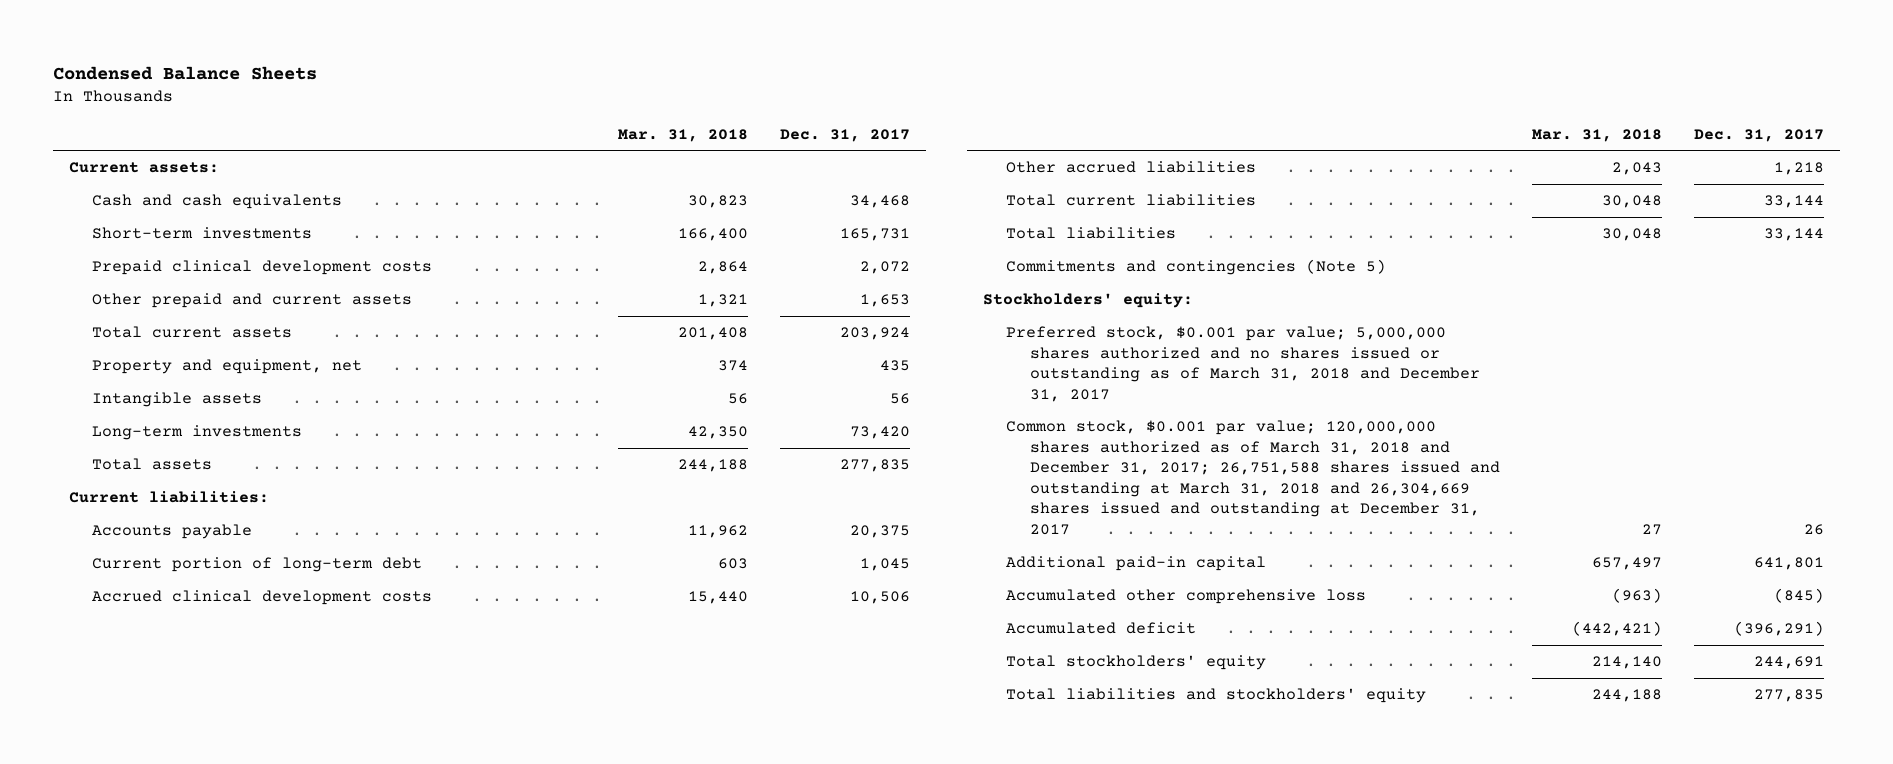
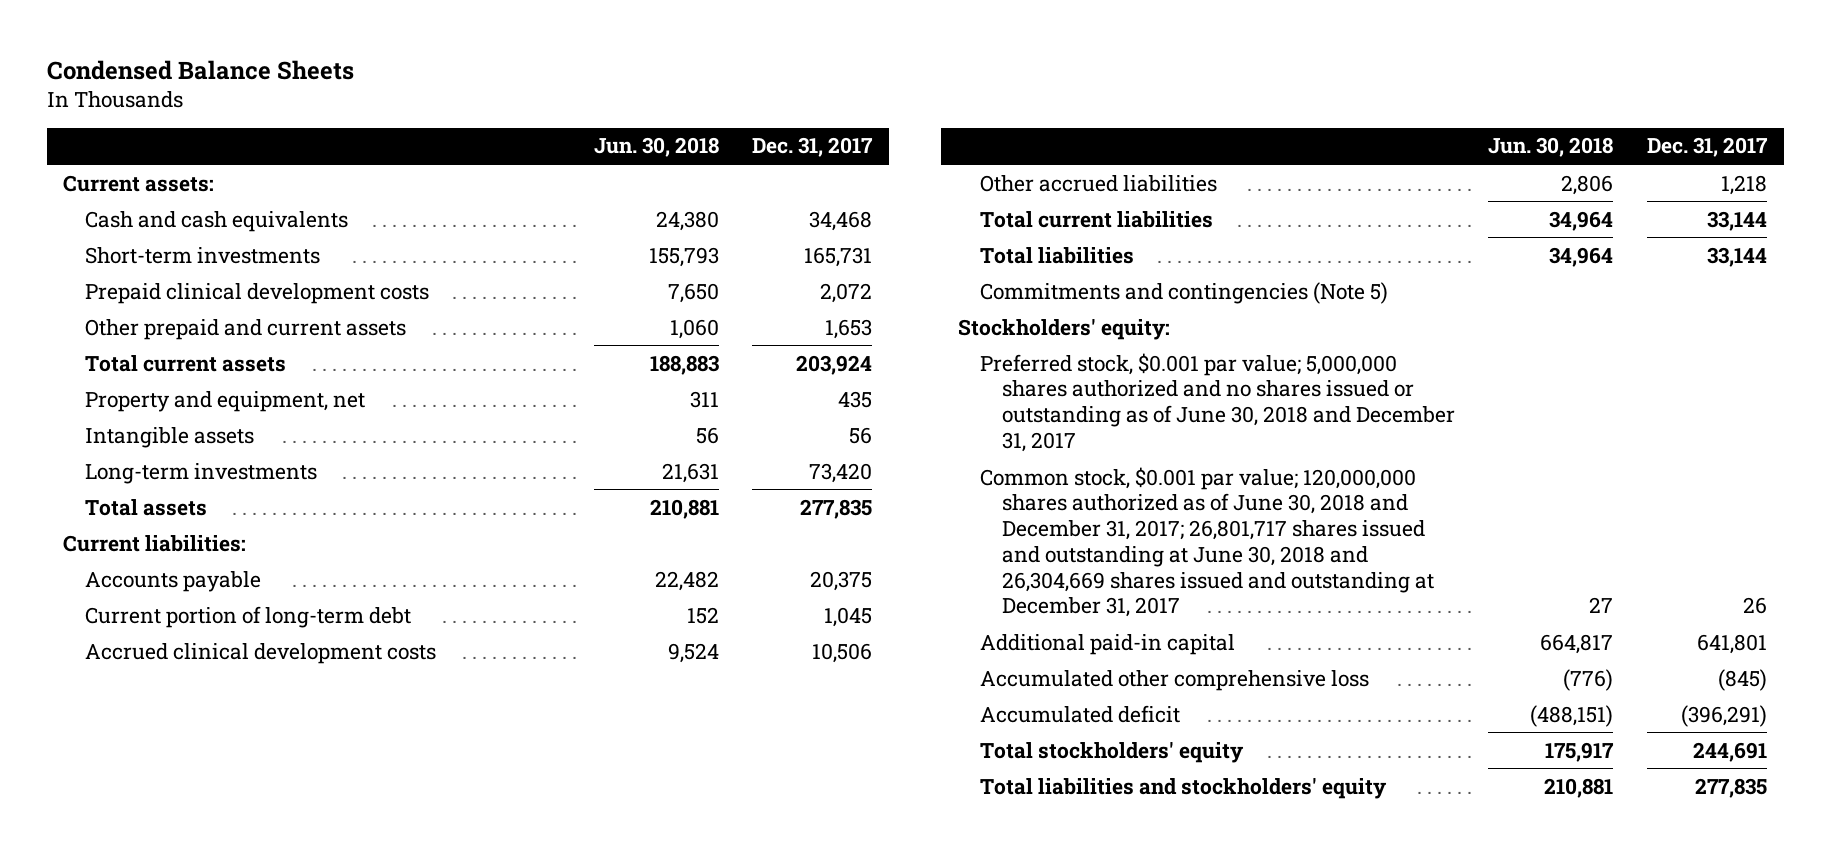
[617,128,748,142] Mar. 31, 2018 -> none
none -> [593,137,719,158] Jun. 30, 2018
[1006,326,1480,402] Preferred stock, $0.001 par value; 5,000,000 shares authorized and no shares issued or outstanding as of March 31, 2018 and December 31, 2017 -> [979,352,1455,452] Preferred stock, $0.001 par value; 5,000,000 shares authorized and no shares issued or outstanding as of June 30, 2018 and December 31, 2017
[1006,420,1500,536] Common stock, $0.001 par value; 120,000,000 shares authorized as of March 31, 2018 and December 31, 2017; 26,751,588 shares issued and outstanding at March 31, 2018 and 26,304,669 shares issued and outstanding at December 31, 2017 -> [979,466,1434,618] Common stock, $0.001 par value; 120,000,000 shares authorized as of June 30, 2018 and December 31, 2017; 26,801,717 shares issued and outstanding at June 30, 2018 and 26,304,669 shares issued and outstanding at December 31, 2017

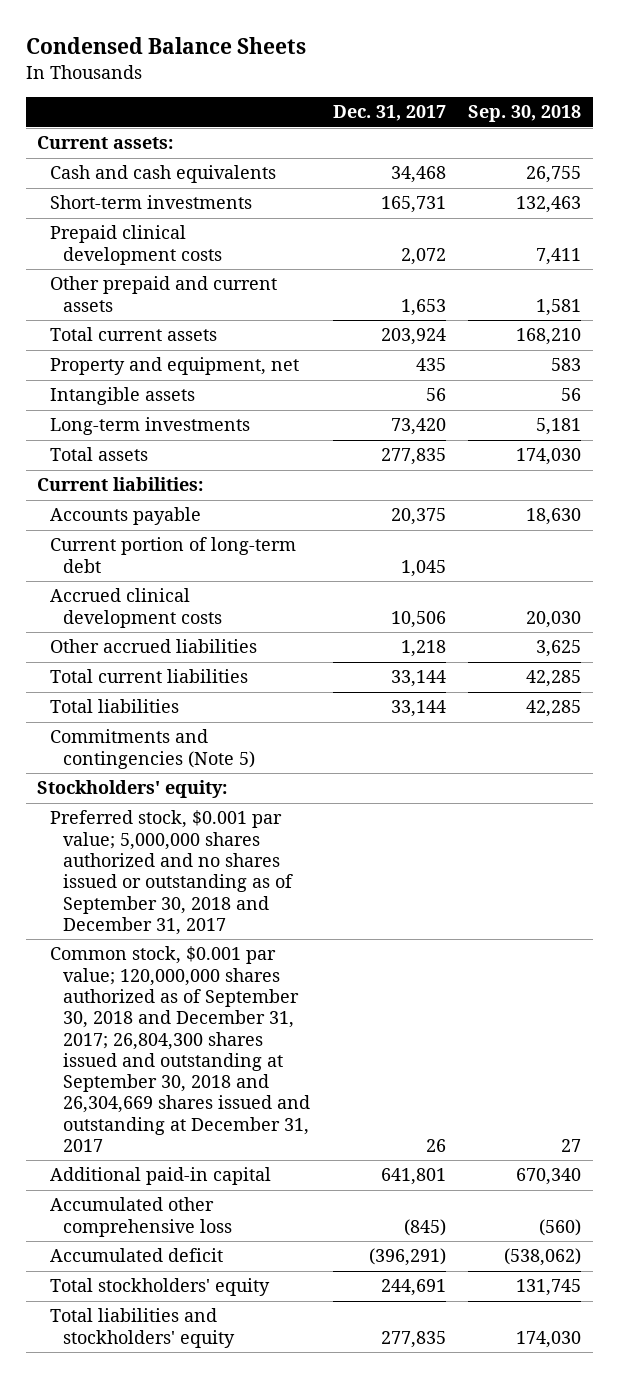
[593,137,719,158] Jun. 30, 2018 -> none
none -> [468,105,582,123] Sep. 30, 2018
[979,352,1455,452] Preferred stock, $0.001 par value; 5,000,000 shares authorized and no shares issued or outstanding as of June 30, 2018 and December 31, 2017 -> [50,810,294,935] Preferred stock, $0.001 par value; 5,000,000 shares authorized and no shares issued or outstanding as of September 30, 2018 and December 31, 2017
[979,466,1434,618] Common stock, $0.001 par value; 120,000,000 shares authorized as of June 30, 2018 and December 31, 2017; 26,801,717 shares issued and outstanding at June 30, 2018 and 26,304,669 shares issued and outstanding at December 31, 2017 -> [50,946,311,1152] Common stock, $0.001 par value; 120,000,000 shares authorized as of September 30, 2018 and December 31, 2017; 26,804,300 shares issued and outstanding at September 30, 2018 and 26,304,669 shares issued and outstanding at December 31, 2017

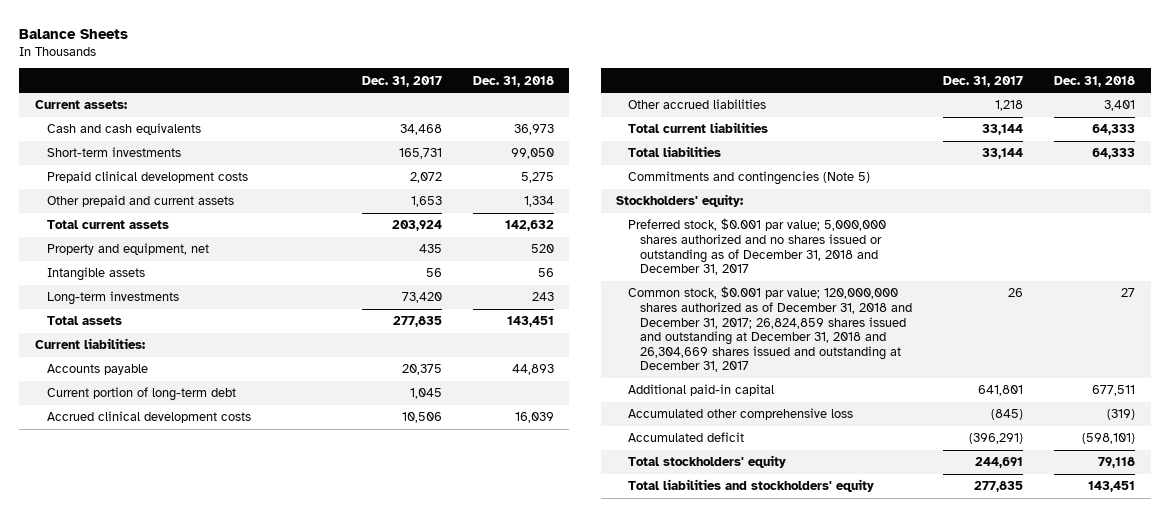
[26,37,307,55] Condensed Balance Sheets -> [19,28,129,39] Balance Sheets
[468,105,582,123] Sep. 30, 2018 -> none
none -> [472,75,554,87] Dec. 31, 2018
[50,810,294,935] Preferred stock, $0.001 par value; 5,000,000 shares authorized and no shares issued or outstanding as of September 30, 2018 and December 31, 2017 -> [628,218,887,276] Preferred stock, $0.001 par value; 5,000,000 shares authorized and no shares issued or outstanding as of December 31, 2018 and December 31, 2017
[50,946,311,1152] Common stock, $0.001 par value; 120,000,000 shares authorized as of September 30, 2018 and December 31, 2017; 26,804,300 shares issued and outstanding at September 30, 2018 and 26,304,669 shares issued and outstanding at December 31, 2017 -> [628,286,912,373] Common stock, $0.001 par value; 120,000,000 shares authorized as of December 31, 2018 and December 31, 2017; 26,824,859 shares issued and outstanding at December 31, 2018 and 26,304,669 shares issued and outstanding at December 31, 2017

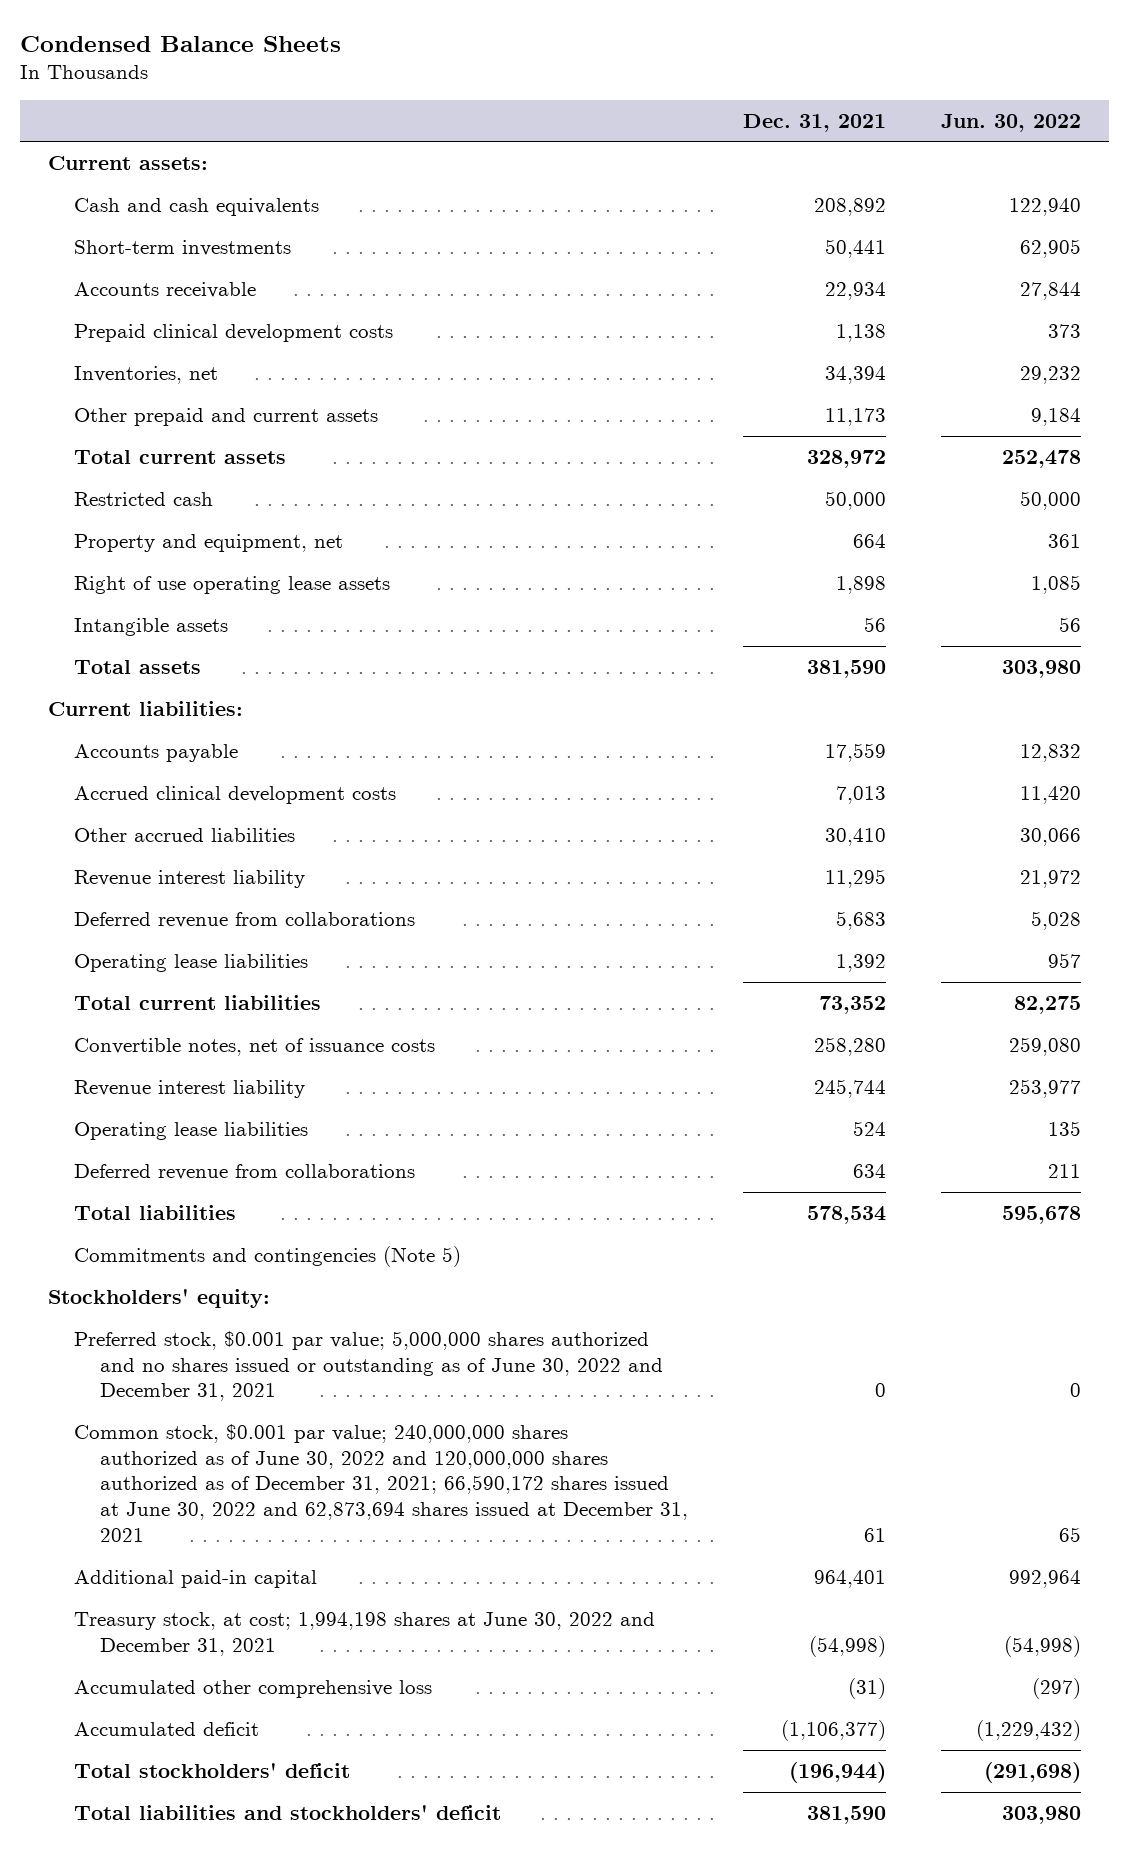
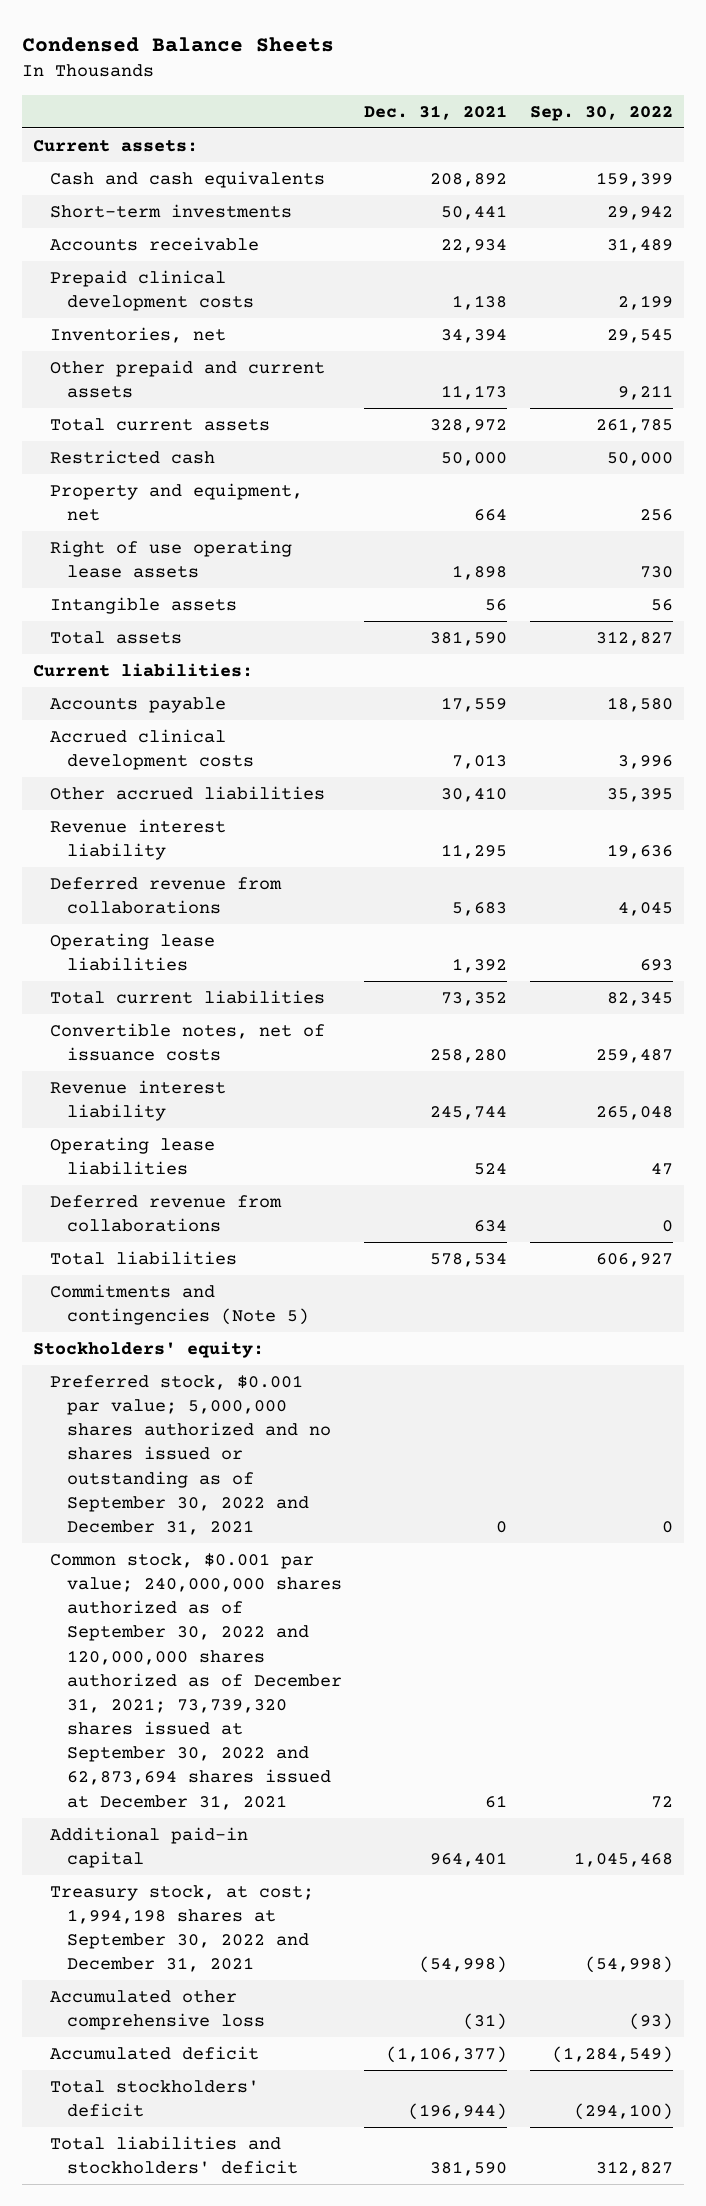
[940,113,1081,132] Jun. 30, 2022 -> none
none -> [529,105,673,121] Sep. 30, 2022
[73,1330,663,1402] Preferred stock, $0.001 par value; 5,000,000 shares authorized and no shares issued or outstanding as of June 30, 2022 and December 31, 2021 -> [50,1374,331,1535] Preferred stock, $0.001 par value; 5,000,000 shares authorized and no shares issued or outstanding as of September 30, 2022 and December 31, 2021
[73,1423,688,1542] Common stock, $0.001 par value; 240,000,000 shares authorized as of June 30, 2022 and 120,000,000 shares authorized as of December 31, 2021; 66,590,172 shares issued at June 30, 2022 and 62,873,694 shares issued at December 31, 2021 -> [50,1552,342,1810] Common stock, $0.001 par value; 240,000,000 shares authorized as of September 30, 2022 and 120,000,000 shares authorized as of December 31, 2021; 73,739,320 shares issued at September 30, 2022 and 62,873,694 shares issued at December 31, 2021
[73,1611,655,1656] Treasury stock, at cost; 1,994,198 shares at June 30, 2022 and December 31, 2021 -> [50,1884,315,1973] Treasury stock, at cost; 1,994,198 shares at September 30, 2022 and December 31, 2021

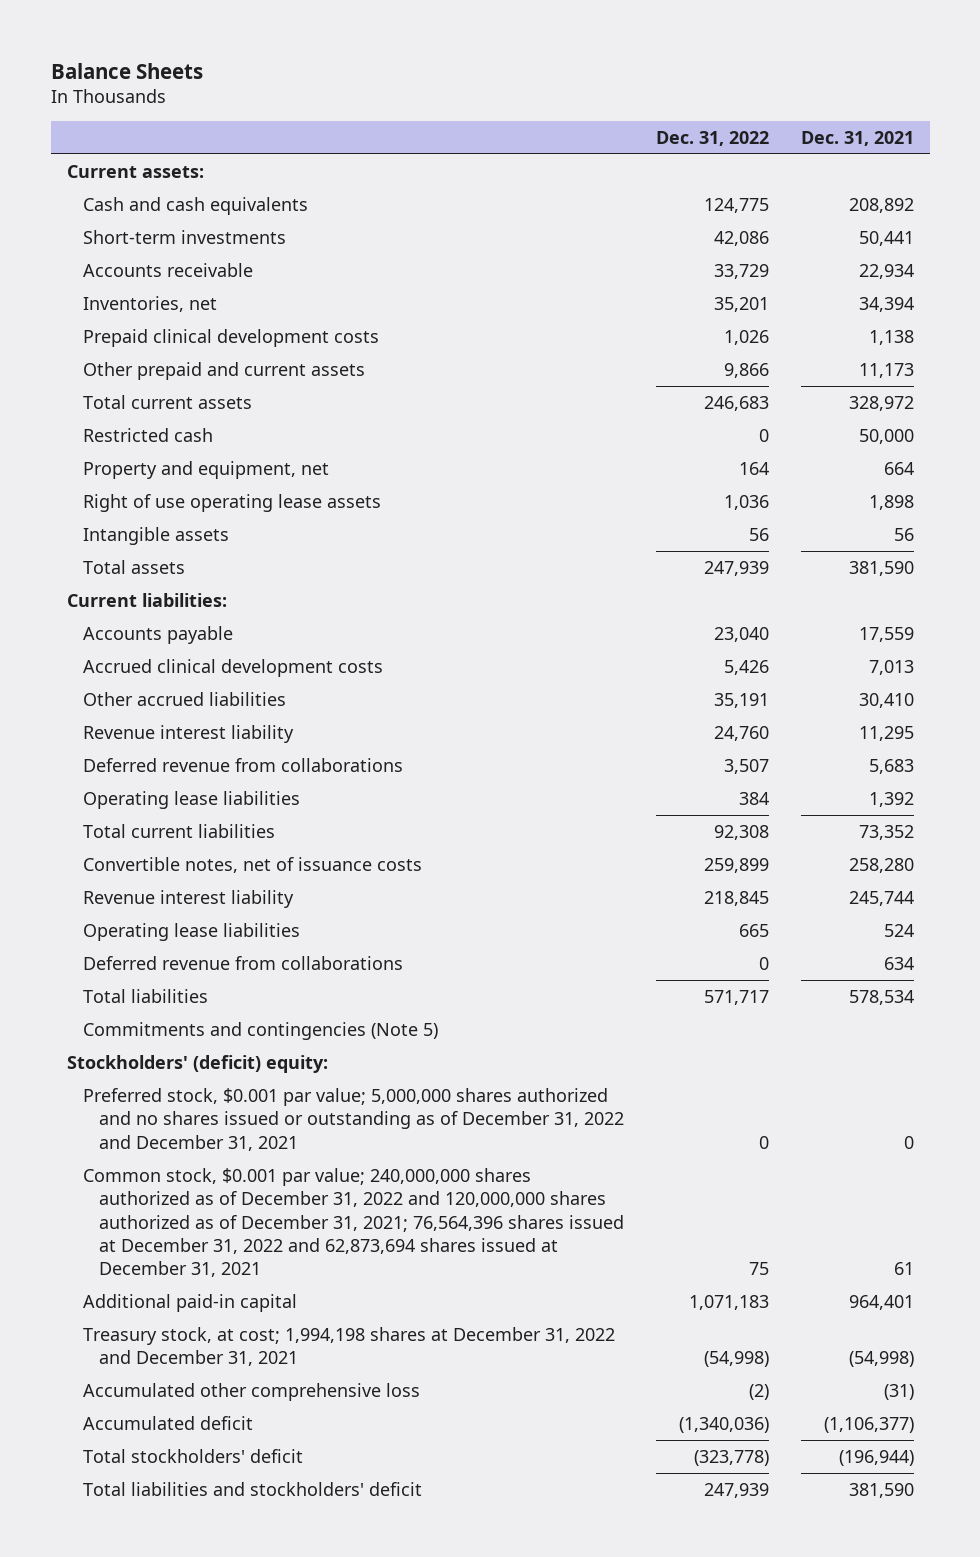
[22,37,335,53] Condensed Balance Sheets -> [50,62,203,79] Balance Sheets
[529,105,673,121] Sep. 30, 2022 -> none
none -> [655,130,769,146] Dec. 31, 2022
[50,269,254,311] Prepaid clinical development costs -> [82,328,379,347] Prepaid clinical development costs
[33,1340,265,1358] Stockholders' equity: -> [66,1054,328,1073] Stockholders' (deficit) equity:
[50,1374,331,1535] Preferred stock, $0.001 par value; 5,000,000 shares authorized and no shares issued or outstanding as of September 30, 2022 and December 31, 2021 -> [82,1087,624,1151] Preferred stock, $0.001 par value; 5,000,000 shares authorized and no shares issued or outstanding as of December 31, 2022 and December 31, 2021
[50,1552,342,1810] Common stock, $0.001 par value; 240,000,000 shares authorized as of September 30, 2022 and 120,000,000 shares authorized as of December 31, 2021; 73,739,320 shares issued at September 30, 2022 and 62,873,694 shares issued at December 31, 2021 -> [82,1167,624,1278] Common stock, $0.001 par value; 240,000,000 shares authorized as of December 31, 2022 and 120,000,000 shares authorized as of December 31, 2021; 76,564,396 shares issued at December 31, 2022 and 62,873,694 shares issued at December 31, 2021
[50,1884,315,1973] Treasury stock, at cost; 1,994,198 shares at September 30, 2022 and December 31, 2021 -> [82,1326,615,1367] Treasury stock, at cost; 1,994,198 shares at December 31, 2022 and December 31, 2021

